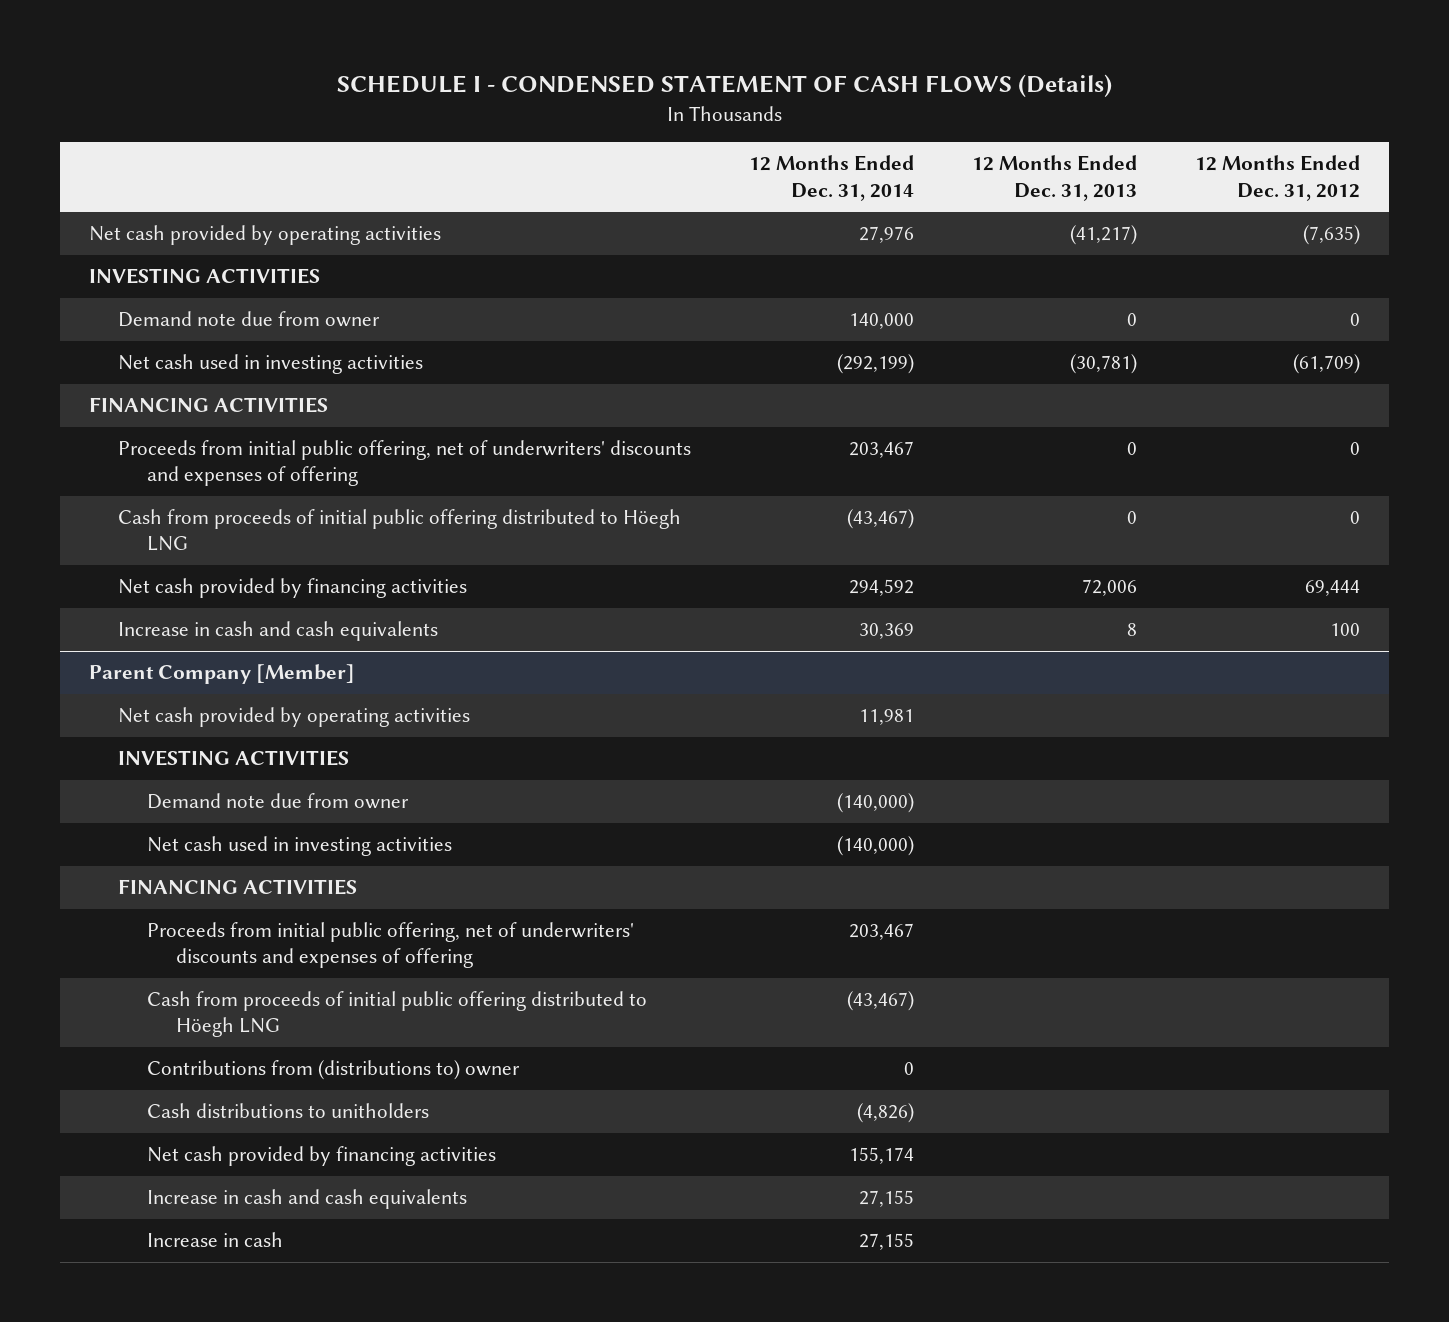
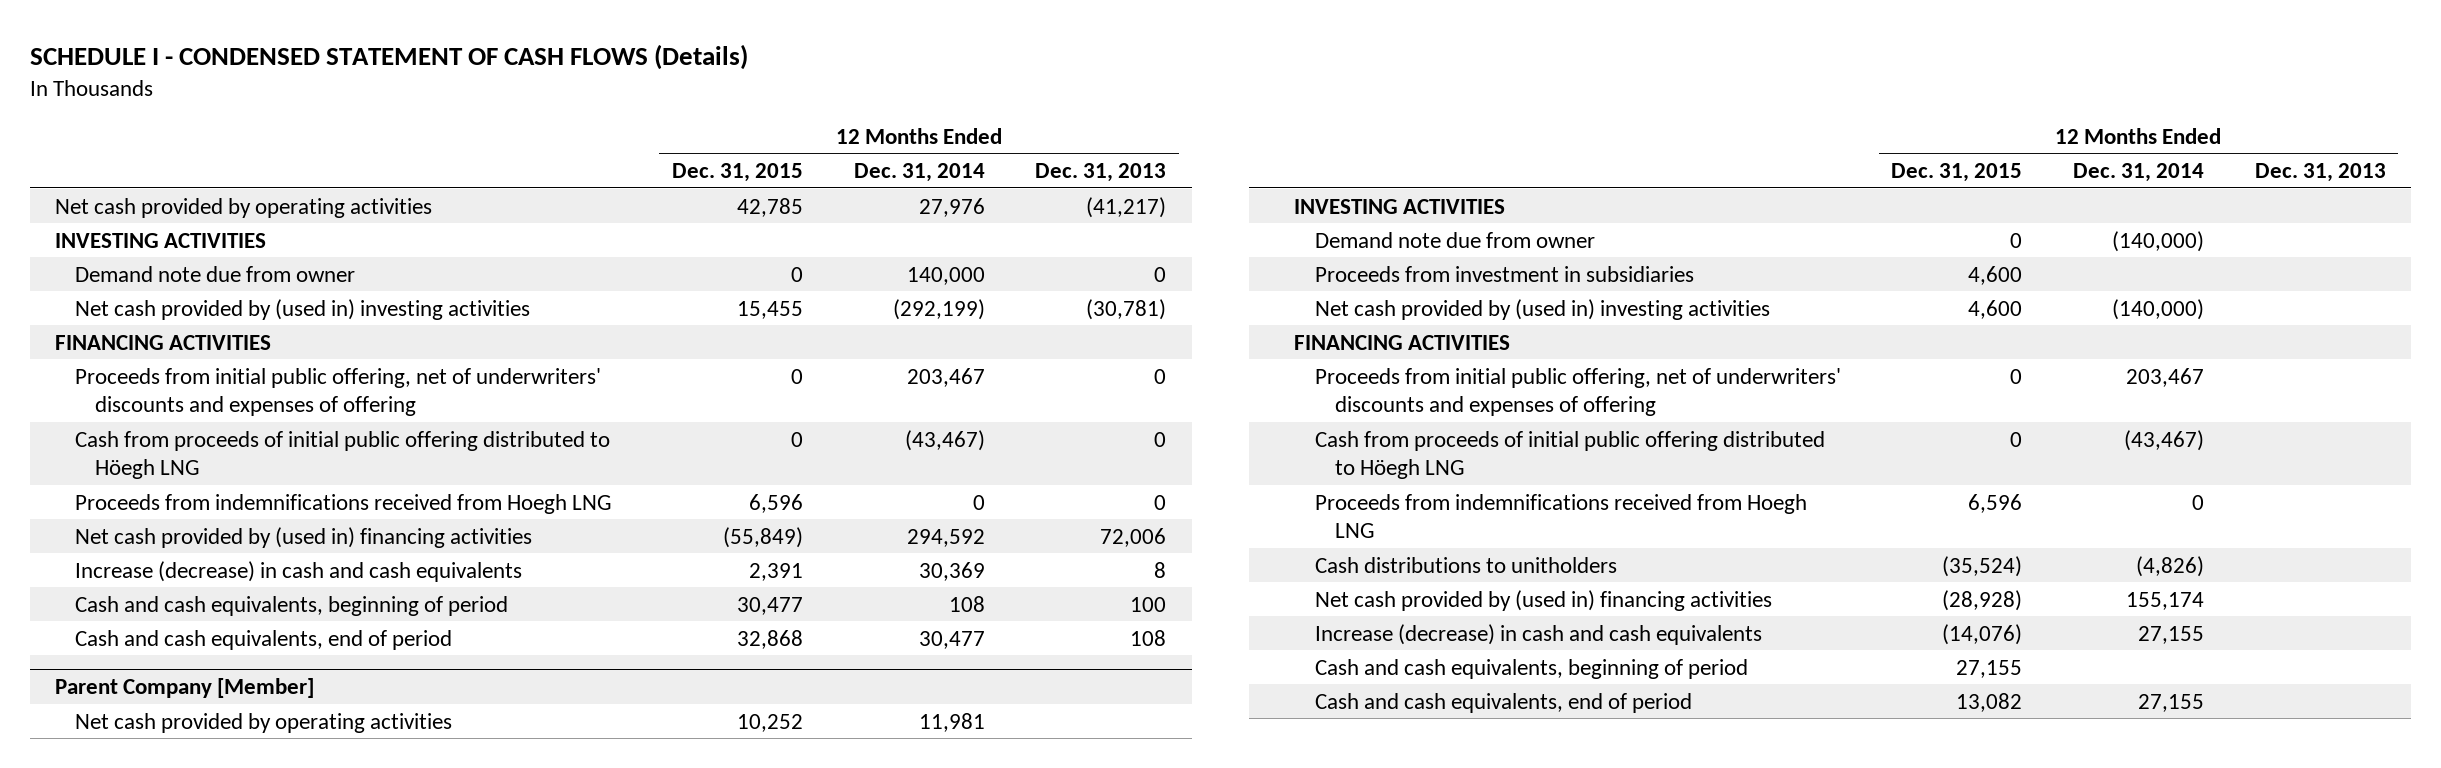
[1195,155,1361,201] 12 Months Ended Dec. 31, 2012 -> none
none -> [672,162,804,182] Dec. 31, 2015
[117,354,423,375] Net cash used in investing activities -> [75,298,531,320] Net cash provided by (used in) investing activities
none -> [75,493,613,514] Proceeds from indemnifications received from Hoegh LNG
[117,578,467,599] Net cash provided by financing activities -> [75,526,533,548] Net cash provided by (used in) financing activities
[117,621,438,642] Increase in cash and cash equivalents -> [75,560,523,582] Increase (decrease) in cash and cash equivalents
none -> [75,595,509,616] Cash and cash equivalents, beginning of period
none -> [75,629,453,650] Cash and cash equivalents, end of period
none -> [1314,265,1694,282] Proceeds from investment in subsidiaries
[147,836,453,857] Net cash used in investing activities -> [1314,298,1770,320] Net cash provided by (used in) investing activities
[147,1060,521,1081] Contributions from (distributions to) owner -> none
none -> [1314,493,1807,538] Proceeds from indemnifications received from Hoegh LNG
[147,1146,497,1167] Net cash provided by financing activities -> [1314,589,1772,611] Net cash provided by (used in) financing activities
[147,1189,468,1210] Increase in cash and cash equivalents -> [1314,623,1762,645] Increase (decrease) in cash and cash equivalents
none -> [1314,658,1748,679] Cash and cash equivalents, beginning of period
[147,1232,284,1248] Increase in cash -> [1314,692,1692,713] Cash and cash equivalents, end of period

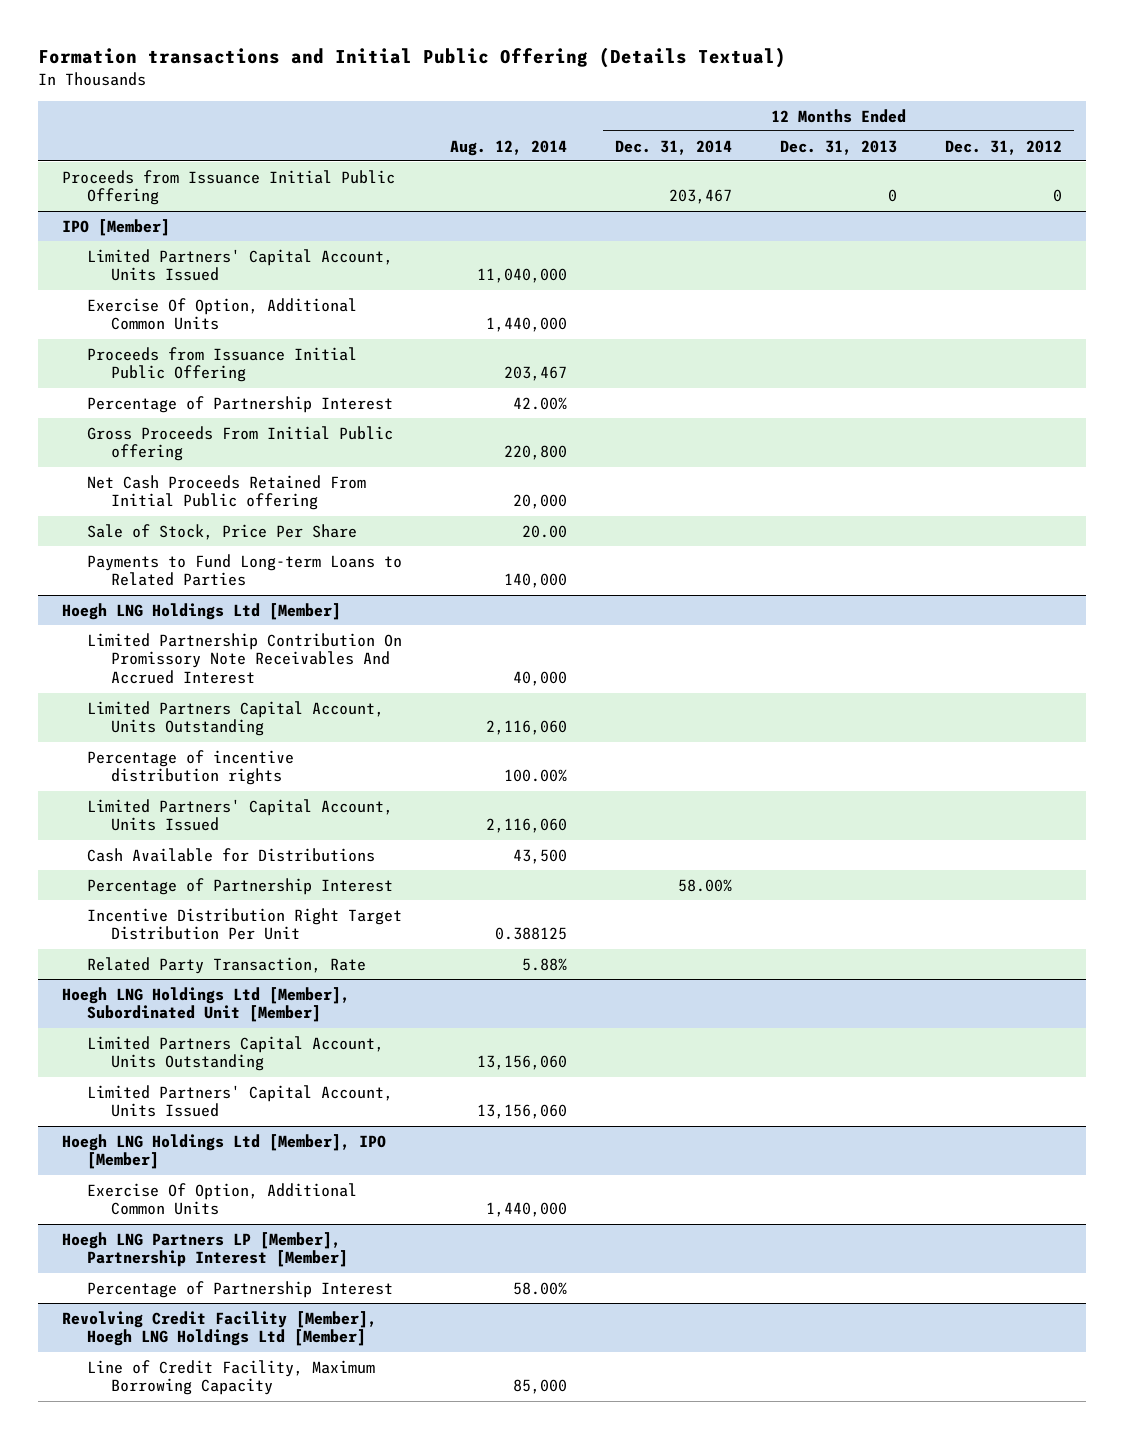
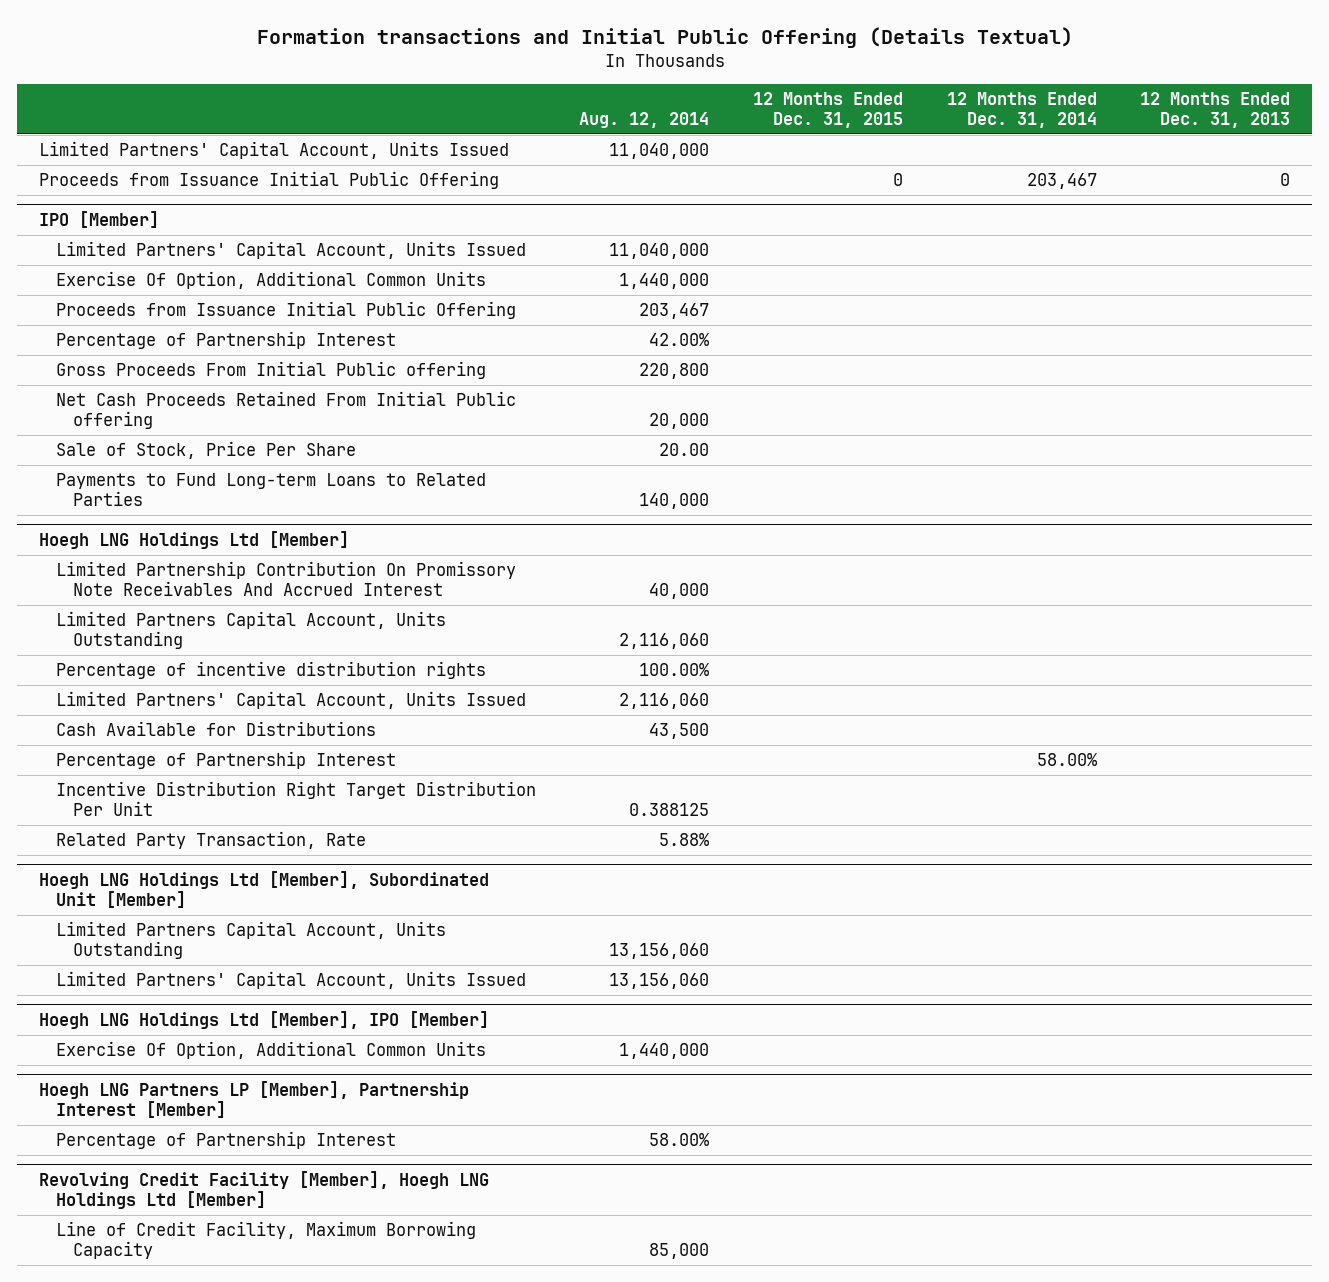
[945,139,1063,155] Dec. 31, 2012 -> none
none -> [753,92,904,129] 12 Months Ended Dec. 31, 2015
none -> [39,141,510,160] Limited Partners' Capital Account, Units Issued

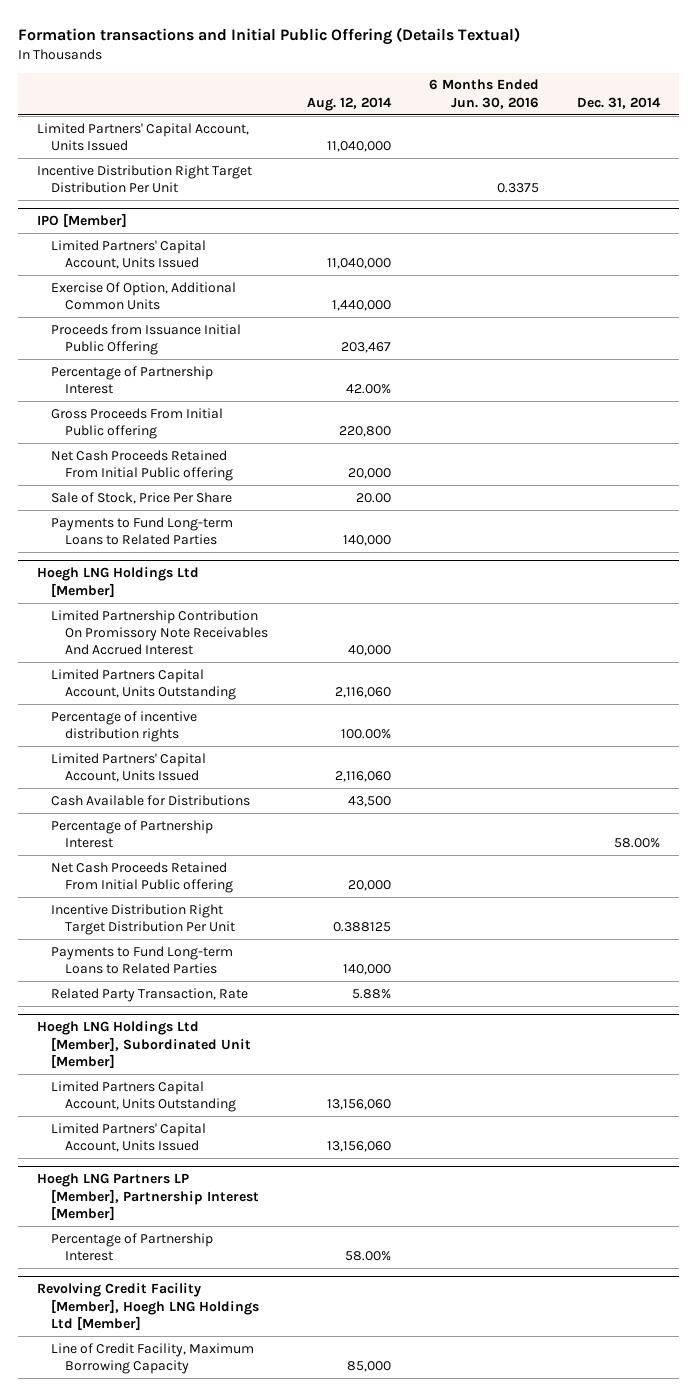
[753,92,904,129] 12 Months Ended Dec. 31, 2015 -> none
[946,92,1097,129] 12 Months Ended Dec. 31, 2014 -> none
[1140,92,1291,129] 12 Months Ended Dec. 31, 2013 -> none
none -> [428,79,539,109] 6 Months Ended Jun. 30, 2016
none -> [576,96,661,109] Dec. 31, 2014
[39,171,500,190] Proceeds from Issuance Initial Public Offering -> none
none -> [37,164,253,194] Incentive Distribution Right Target Distribution Per Unit
none -> [51,861,234,894] Net Cash Proceeds Retained From Initial Public offering
none -> [51,945,234,975] Payments to Fund Long-term Loans to Related Parties
[39,1011,490,1030] Hoegh LNG Holdings Ltd [Member], IPO [Member] -> none
[55,1041,486,1060] Exercise Of Option, Additional Common Units -> none

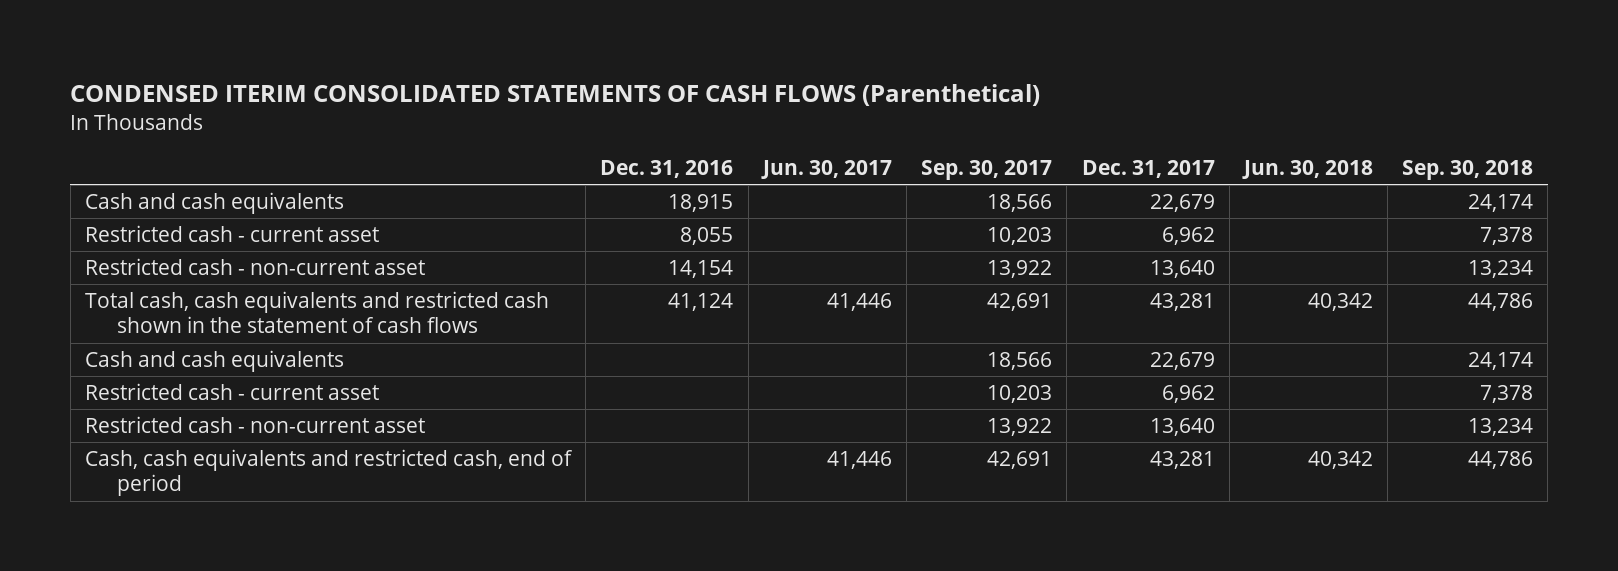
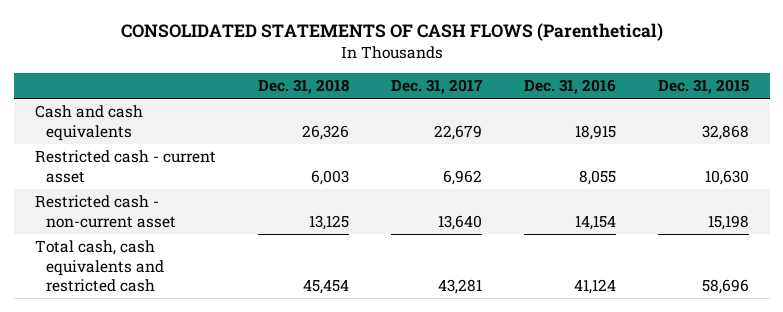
[70,84,1041,107] CONDENSED ITERIM CONSOLIDATED STATEMENTS OF CASH FLOWS (Parenthetical) -> [120,23,663,42] CONSOLIDATED STATEMENTS OF CASH FLOWS (Parenthetical)
[760,159,892,179] Jun. 30, 2017 -> none
[921,159,1053,180] Sep. 30, 2017 -> none
[1241,159,1373,179] Jun. 30, 2018 -> none
[1402,159,1534,180] Sep. 30, 2018 -> none
none -> [257,79,349,95] Dec. 31, 2018
none -> [657,79,749,95] Dec. 31, 2015
[85,349,345,372] Cash and cash equivalents -> none
[85,382,380,400] Restricted cash - current asset -> none
[85,415,426,433] Restricted cash - non-current asset -> none
[85,448,574,497] Cash, cash equivalents and restricted cash, end of period -> none
[85,290,550,334] Total cash, cash equivalents and restricted cash shown in the statement of cash flows -> [34,239,164,293] Total cash, cash equivalents and restricted cash

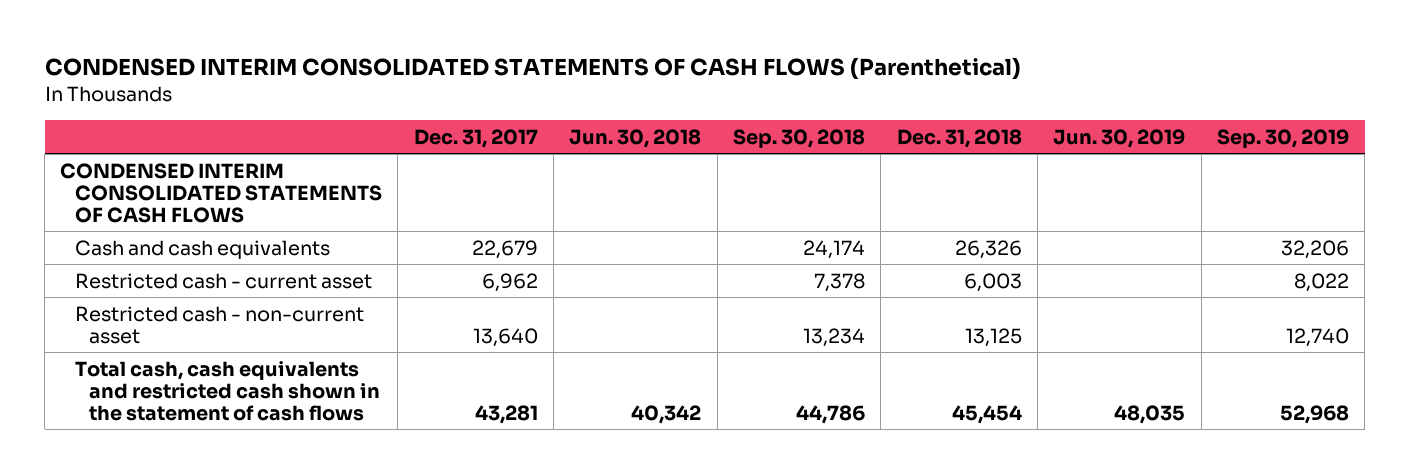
[120,23,663,42] CONSOLIDATED STATEMENTS OF CASH FLOWS (Parenthetical) -> [44,56,1021,80] CONDENSED INTERIM CONSOLIDATED STATEMENTS OF CASH FLOWS (Parenthetical)
[523,79,616,95] Dec. 31, 2016 -> none
[657,79,749,95] Dec. 31, 2015 -> none
none -> [569,128,702,148] Jun. 30, 2018
none -> [732,128,865,148] Sep. 30, 2018
none -> [1053,128,1186,148] Jun. 30, 2019
none -> [1216,128,1349,148] Sep. 30, 2019
none -> [60,162,382,224] CONDENSED INTERIM CONSOLIDATED STATEMENTS OF CASH FLOWS
[34,239,164,293] Total cash, cash equivalents and restricted cash -> [74,360,381,422] Total cash, cash equivalents and restricted cash shown in the statement of cash flows

